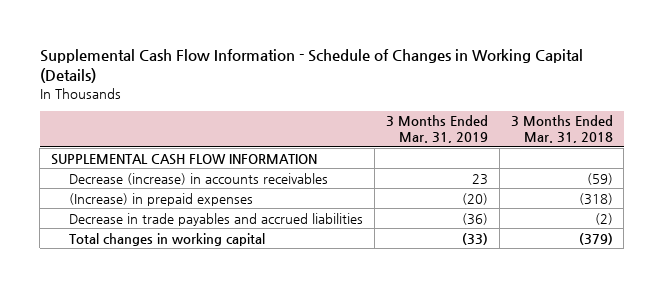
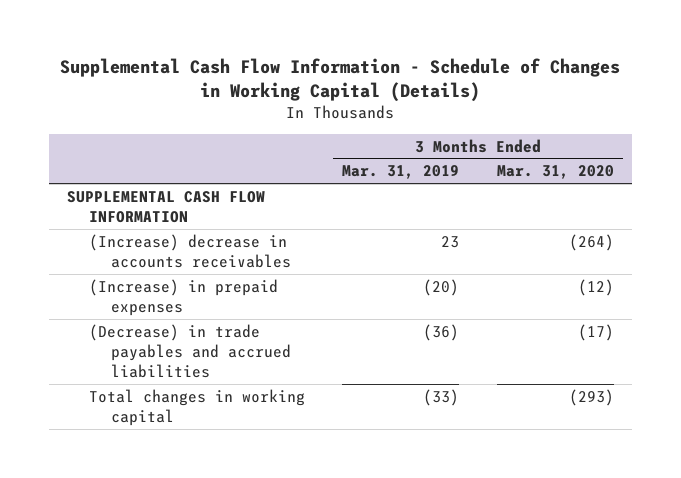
[510,115,613,144] 3 Months Ended Mar. 31, 2018 -> none
none -> [496,165,614,180] Mar. 31, 2020
[69,172,329,185] Decrease (increase) in accounts receivables -> [88,233,291,268] (Increase) decrease in accounts receivables
[69,212,364,226] Decrease in trade payables and accrued liabilities -> [88,323,291,379] (Decrease) in trade payables and accrued liabilities

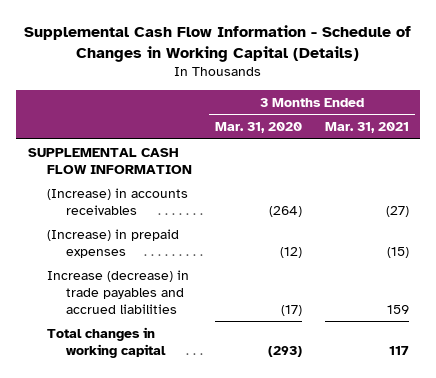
[342,165,460,180] Mar. 31, 2019 -> none
none -> [324,122,409,134] Mar. 31, 2021
[88,233,291,268] (Increase) decrease in accounts receivables -> [46,187,188,215] (Increase) in accounts receivables
[88,323,291,379] (Decrease) in trade payables and accrued liabilities -> [46,269,189,314] Increase (decrease) in trade payables and accrued liabilities

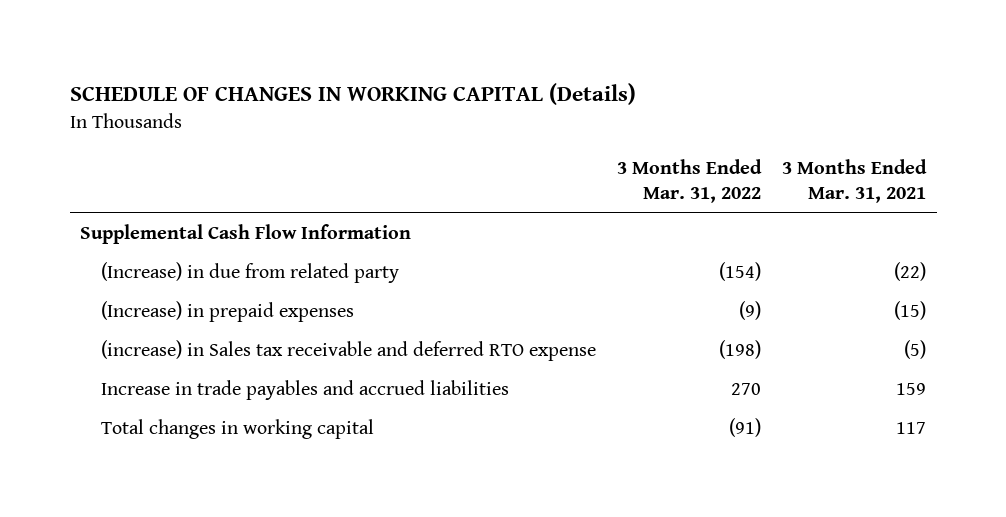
[24,25,412,63] Supplemental Cash Flow Information - Schedule of Changes in Working Capital (Details) -> [69,82,636,105] SCHEDULE OF CHANGES IN WORKING CAPITAL (Details)
[214,122,302,134] Mar. 31, 2020 -> none
none -> [616,159,762,204] 3 Months Ended Mar. 31, 2022
[27,147,192,174] SUPPLEMENTAL CASH FLOW INFORMATION -> [80,223,412,244] Supplemental Cash Flow Information
[46,187,188,215] (Increase) in accounts receivables -> [100,261,399,283] (Increase) in due from related party
[385,205,409,217] (27) -> [894,261,927,281] (22)
none -> [100,339,596,361] (increase) in Sales tax receivable and deferred RTO expense
[46,269,189,314] Increase (decrease) in trade payables and accrued liabilities -> [100,379,509,400] Increase in trade payables and accrued liabilities

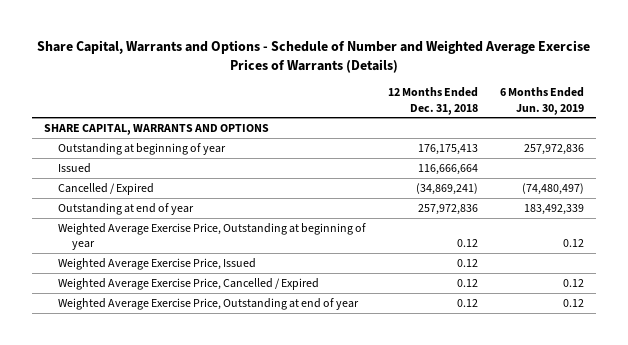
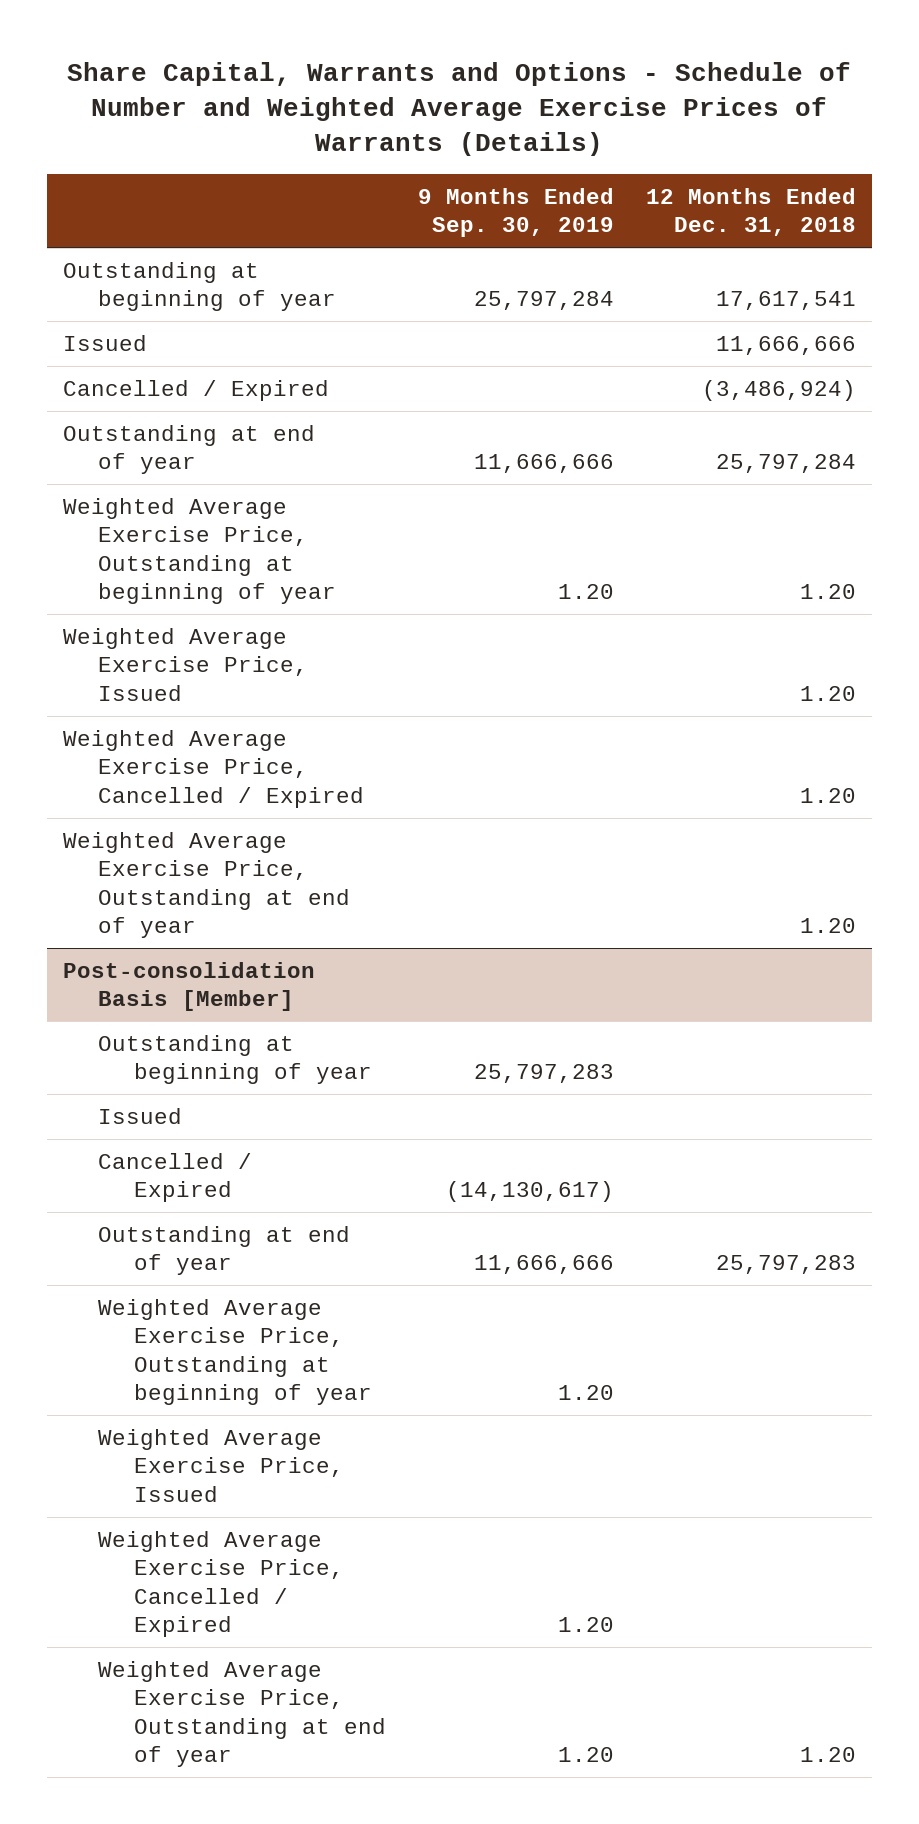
[500,87,585,115] 6 Months Ended Jun. 30, 2019 -> none
none -> [417,187,614,238] 9 Months Ended Sep. 30, 2019
[43,123,269,135] SHARE CAPITAL, WARRANTS AND OPTIONS -> none
[418,143,479,155] 176,175,413 -> [716,291,857,311] 17,617,541
[418,163,479,175] 116,666,664 -> [716,336,857,356] 11,666,666
[416,182,479,195] (34,869,241) -> [702,380,857,402] (3,486,924)
[418,203,479,215] 257,972,836 -> [716,454,857,474] 25,797,284
[457,238,479,247] 0.12 -> [800,583,857,599] 1.20
[457,258,479,267] 0.12 -> [800,685,857,701] 1.20
[457,278,479,287] 0.12 -> [800,787,857,803] 1.20
[457,298,479,307] 0.12 -> [800,917,857,933] 1.20
none -> [62,962,315,1012] Post-consolidation Basis [Member]
none -> [98,1035,372,1085] Outstanding at beginning of year
none -> [98,1108,183,1125] Issued
none -> [98,1153,253,1203] Cancelled / Expired
none -> [98,1226,351,1276] Outstanding at end of year
none -> [98,1299,372,1405] Weighted Average Exercise Price, Outstanding at beginning of year
none -> [98,1429,344,1502] Weighted Average Exercise Price, Issued
none -> [98,1531,344,1637] Weighted Average Exercise Price, Cancelled / Expired
none -> [98,1661,386,1767] Weighted Average Exercise Price, Outstanding at end of year

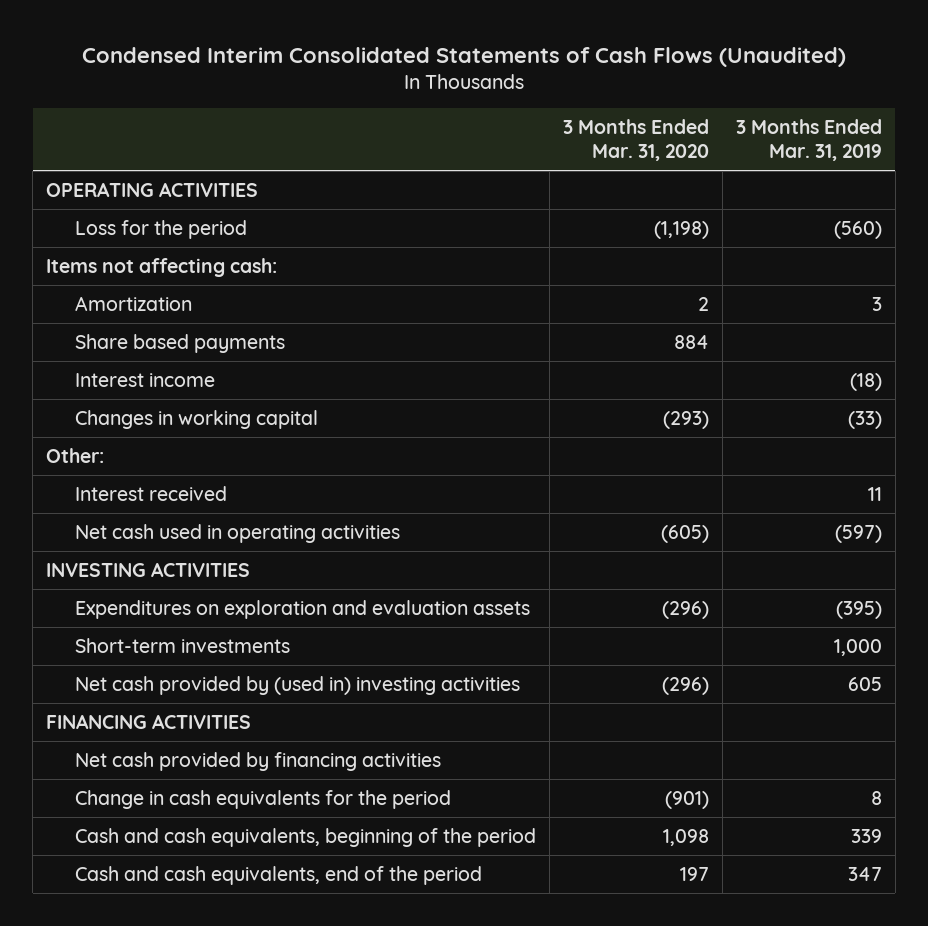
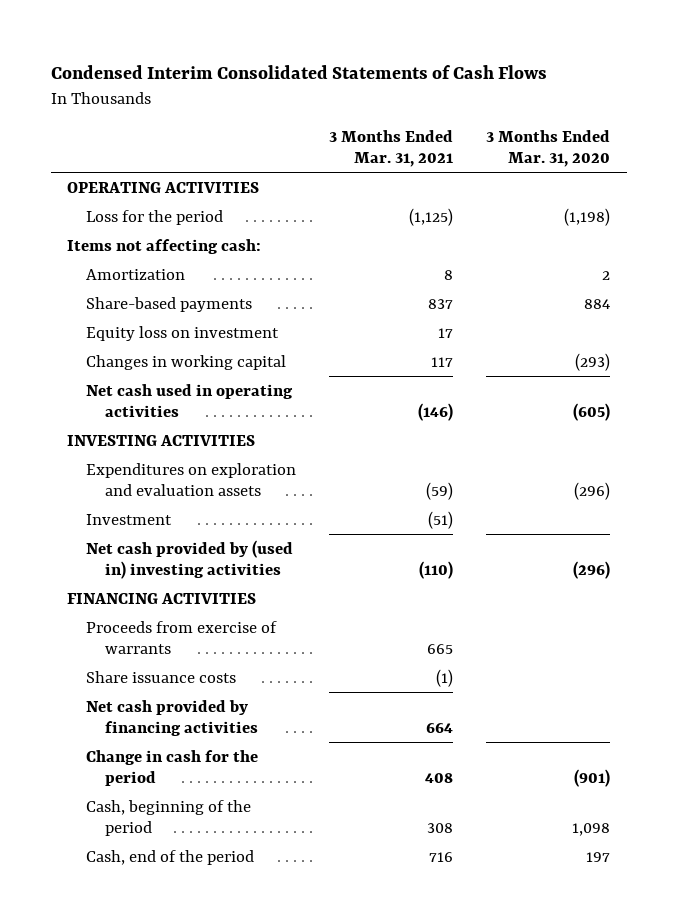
[82,47,847,68] Condensed Interim Consolidated Statements of Cash Flows (Unaudited) -> [50,65,547,80] Condensed Interim Consolidated Statements of Cash Flows
[736,119,883,162] 3 Months Ended Mar. 31, 2019 -> none
none -> [329,130,454,168] 3 Months Ended Mar. 31, 2021
[75,372,216,387] Interest income -> none
[75,333,286,353] Share based payments -> [85,296,252,312] Share-based payments
none -> [85,325,279,341] Equity loss on investment
[46,447,105,463] Other: -> none
[75,485,228,501] Interest received -> none
[75,637,291,653] Short-term investments -> none
none -> [85,513,172,525] Investment
none -> [85,620,277,654] Proceeds from exercise of warrants
none -> [85,670,236,683] Share issuance costs
[75,789,452,809] Change in cash equivalents for the period -> [85,749,258,786] Change in cash for the period
[75,827,537,847] Cash and cash equivalents, beginning of the period -> [85,799,251,836] Cash, beginning of the period
[75,865,483,885] Cash and cash equivalents, end of the period -> [85,849,254,865] Cash, end of the period

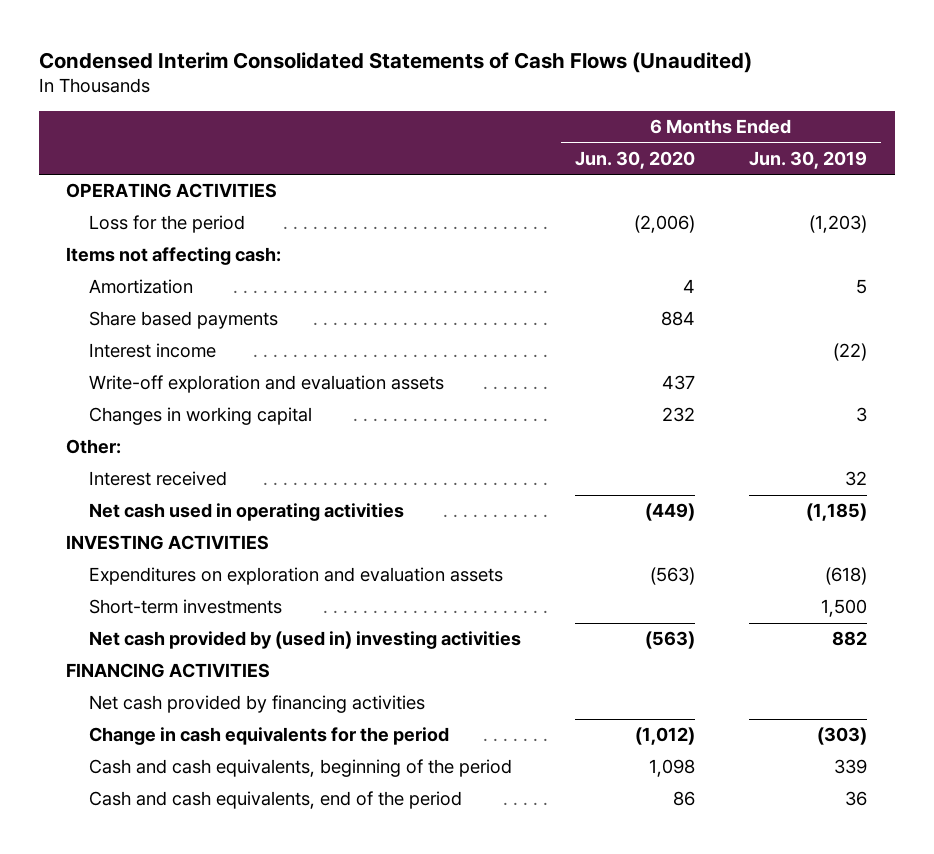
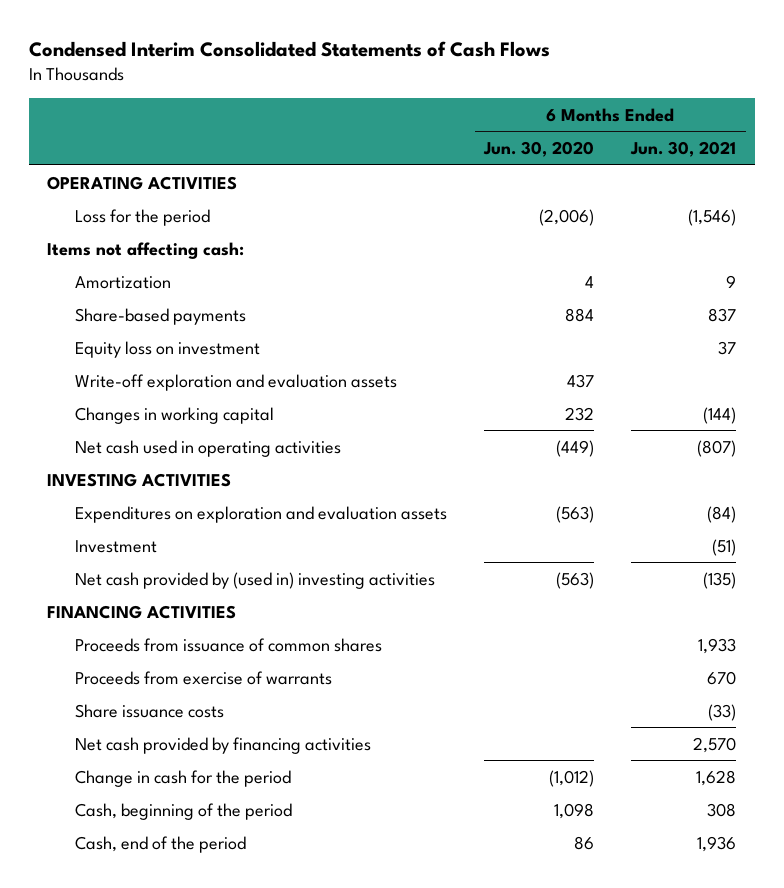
[38,51,752,73] Condensed Interim Consolidated Statements of Cash Flows (Unaudited) -> [28,41,550,58] Condensed Interim Consolidated Statements of Cash Flows
[749,150,868,169] Jun. 30, 2019 -> none
none -> [630,140,737,157] Jun. 30, 2021
[88,343,216,359] Interest income -> none
[88,311,278,330] Share based payments -> [74,307,246,325] Share-based payments
none -> [74,340,260,358] Equity loss on investment
[66,439,122,455] Other: -> none
[88,471,227,487] Interest received -> none
[88,599,282,615] Short-term investments -> none
none -> [74,539,157,553] Investment
none -> [74,637,382,652] Proceeds from issuance of common shares
none -> [74,670,332,685] Proceeds from exercise of warrants
none -> [74,703,224,718] Share issuance costs
[88,727,449,746] Change in cash equivalents for the period -> [74,769,291,787] Change in cash for the period
[88,759,512,778] Cash and cash equivalents, beginning of the period -> [74,802,292,820] Cash, beginning of the period
[88,791,462,810] Cash and cash equivalents, end of the period -> [74,835,246,853] Cash, end of the period

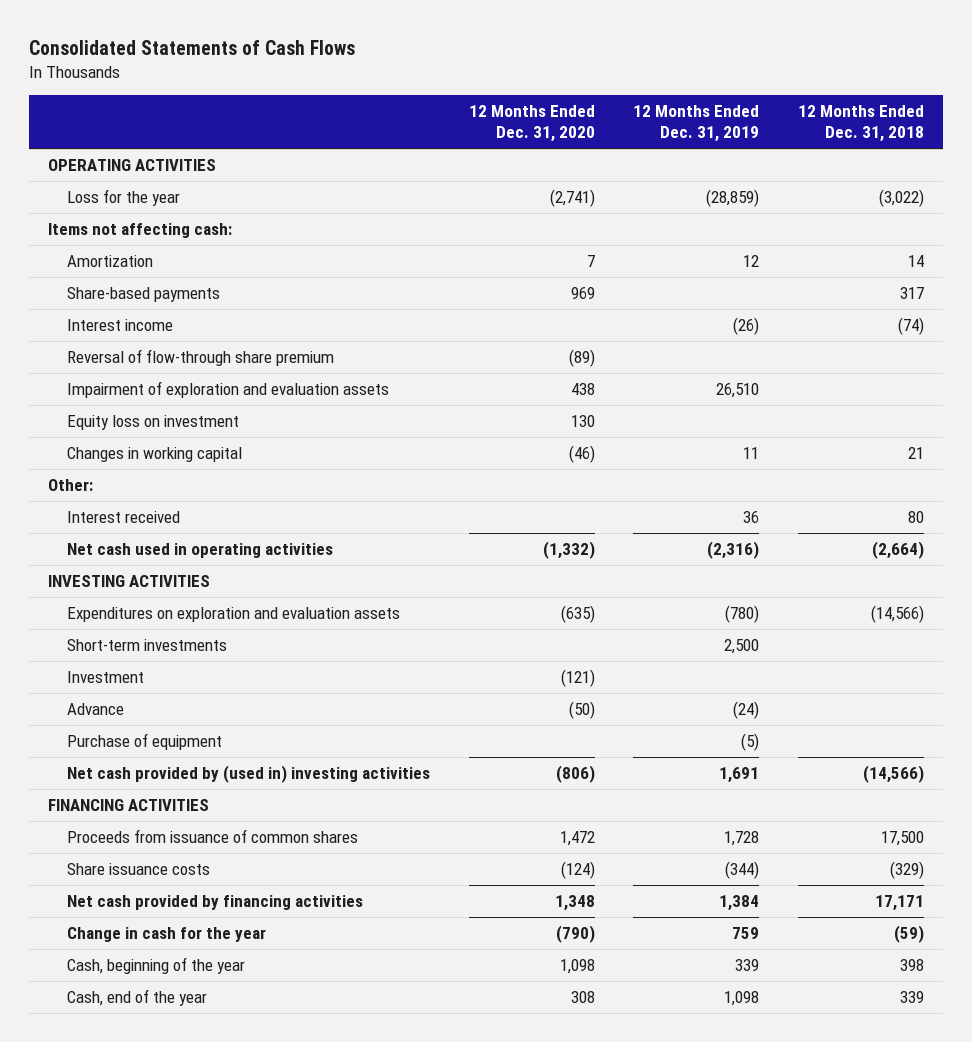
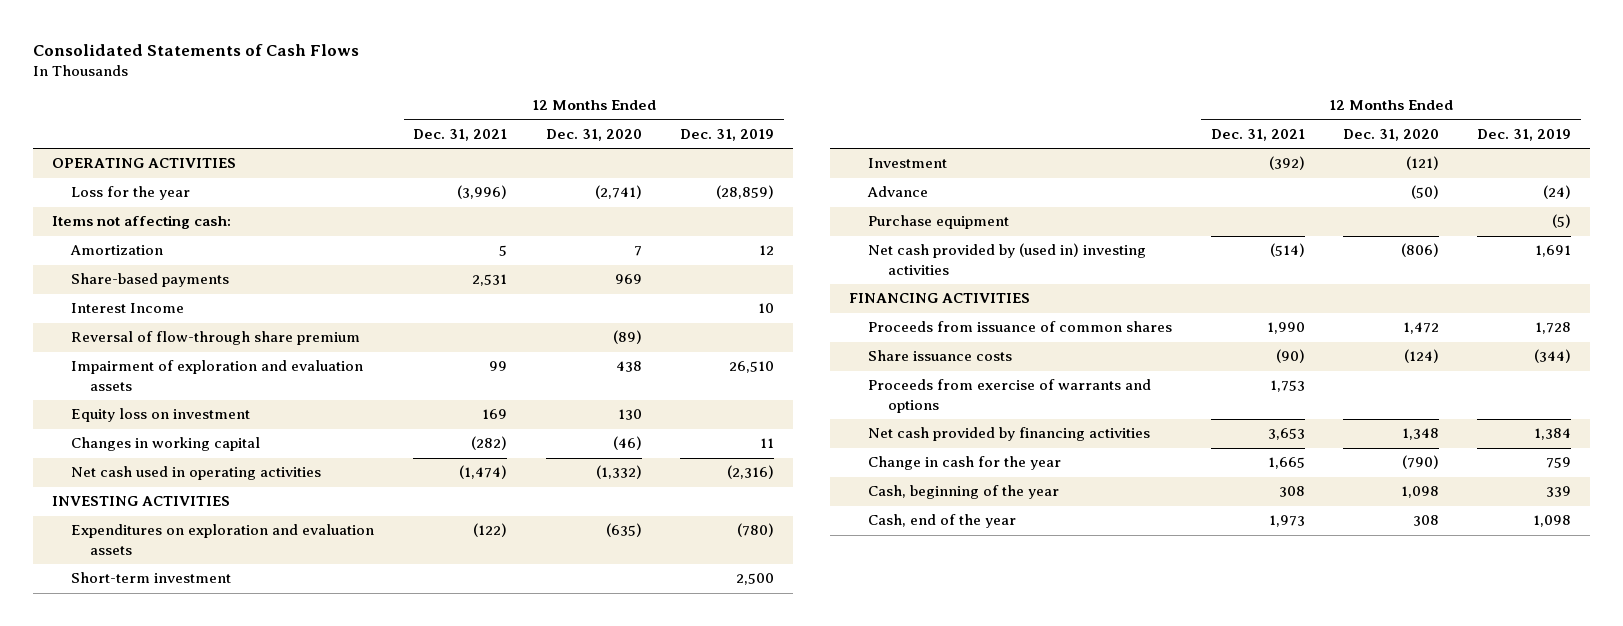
[798,104,925,142] 12 Months Ended Dec. 31, 2018 -> none
none -> [413,128,508,141] Dec. 31, 2021
[66,319,173,332] Interest income -> [71,303,185,314] Interest Income
[733,317,760,336] (26) -> [757,303,774,314] 10
[48,479,94,492] Other: -> none
[66,511,180,524] Interest received -> none
[66,639,227,652] Short-term investments -> [71,572,232,584] Short-term investment
[66,733,222,751] Purchase of equipment -> [868,215,1010,230] Purchase equipment
none -> [868,379,1152,413] Proceeds from exercise of warrants and options

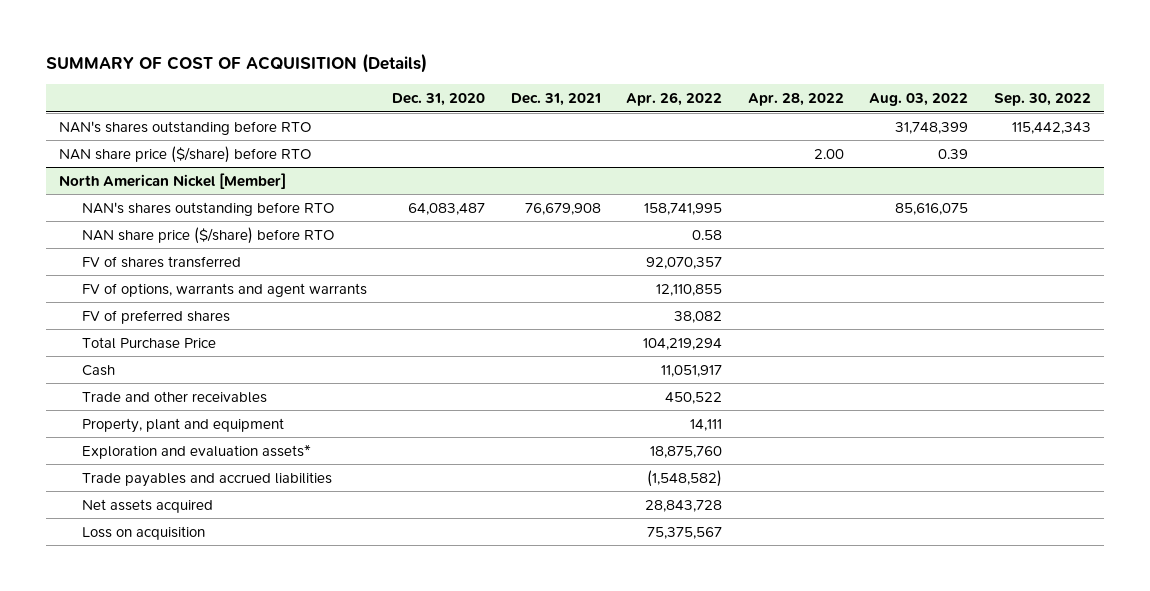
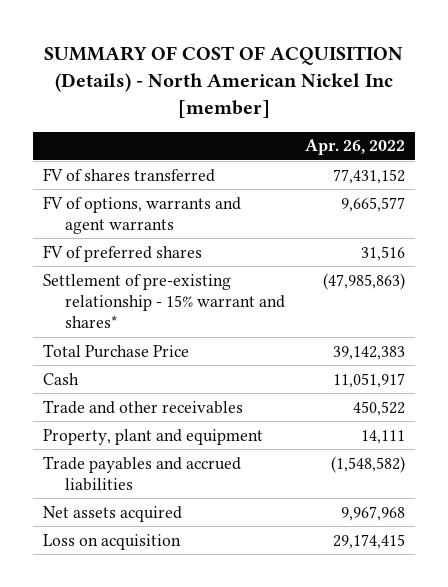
[46,53,428,74] SUMMARY OF COST OF ACQUISITION (Details) -> [43,45,403,119] SUMMARY OF COST OF ACQUISITION (Details) - North American Nickel Inc [member]
[392,93,486,107] Dec. 31, 2020 -> none
[510,93,601,107] Dec. 31, 2021 -> none
[747,93,844,107] Apr. 28, 2022 -> none
[869,93,969,107] Aug. 03, 2022 -> none
[993,93,1091,107] Sep. 30, 2022 -> none
[59,120,313,135] NAN's shares outstanding before RTO -> none
[59,145,313,163] NAN share price ($/share) before RTO -> none
[59,172,287,189] North American Nickel [Member] -> none
[81,201,335,216] NAN's shares outstanding before RTO -> none
[81,226,335,244] NAN share price ($/share) before RTO -> none
[646,256,723,269] 92,070,357 -> [333,168,406,184] 77,431,152
[656,283,723,296] 12,110,855 -> [341,196,406,212] 9,665,577
[674,310,723,323] 38,082 -> [361,245,406,261] 31,516
none -> [42,273,285,329] Settlement of pre-existing relationship - 15% warrant and shares*
[643,337,723,350] 104,219,294 -> [333,345,406,360] 39,142,383
[81,443,311,459] Exploration and evaluation assets* -> none
[645,499,723,512] 28,843,728 -> [341,505,406,521] 9,967,968
[647,526,723,539] 75,375,567 -> [333,533,406,549] 29,174,415

